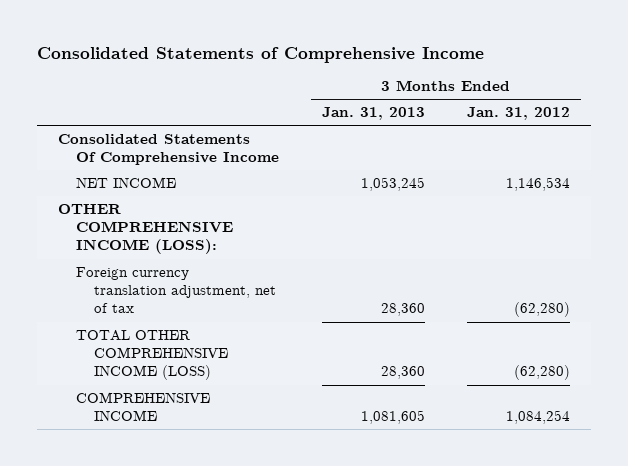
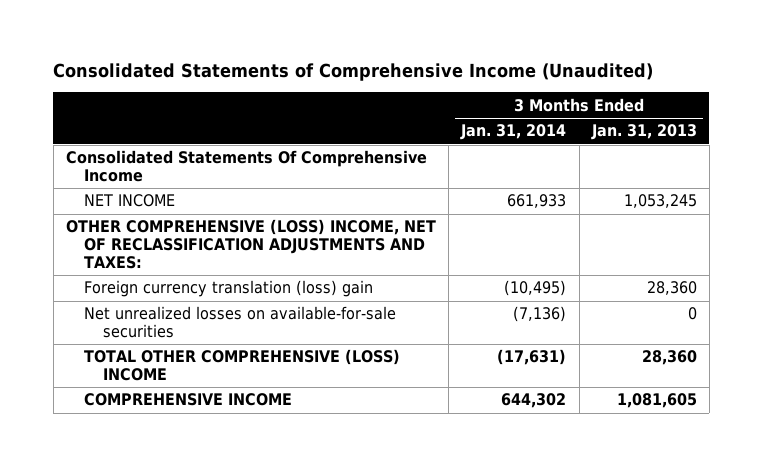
[36,46,484,63] Consolidated Statements of Comprehensive Income -> [53,63,654,82] Consolidated Statements of Comprehensive Income (Unaudited)
[467,107,571,121] Jan. 31, 2012 -> none
none -> [460,124,567,141] Jan. 31, 2014
[57,203,234,255] OTHER COMPREHENSIVE INCOME (LOSS): -> [66,219,437,270] OTHER COMPREHENSIVE (LOSS) INCOME, NET OF RECLASSIFICATION ADJUSTMENTS AND TAXES:
[76,266,277,314] Foreign currency translation adjustment, net of tax -> [84,280,374,298] Foreign currency translation (loss) gain
none -> [84,306,397,339] Net unrealized losses on available-for-sale securities
[76,329,229,381] TOTAL OTHER COMPREHENSIVE INCOME (LOSS) -> [84,349,401,382] TOTAL OTHER COMPREHENSIVE (LOSS) INCOME

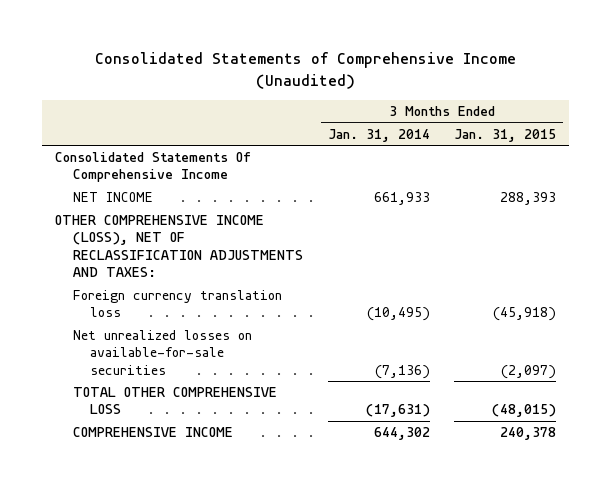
[590,124,697,141] Jan. 31, 2013 -> none
none -> [454,128,557,142] Jan. 31, 2015
[66,219,437,270] OTHER COMPREHENSIVE (LOSS) INCOME, NET OF RECLASSIFICATION ADJUSTMENTS AND TAXES: -> [54,215,303,277] OTHER COMPREHENSIVE INCOME (LOSS), NET OF RECLASSIFICATION ADJUSTMENTS AND TAXES:
[84,280,374,298] Foreign currency translation (loss) gain -> [72,290,282,318] Foreign currency translation loss
[84,349,401,382] TOTAL OTHER COMPREHENSIVE (LOSS) INCOME -> [72,387,277,415] TOTAL OTHER COMPREHENSIVE LOSS

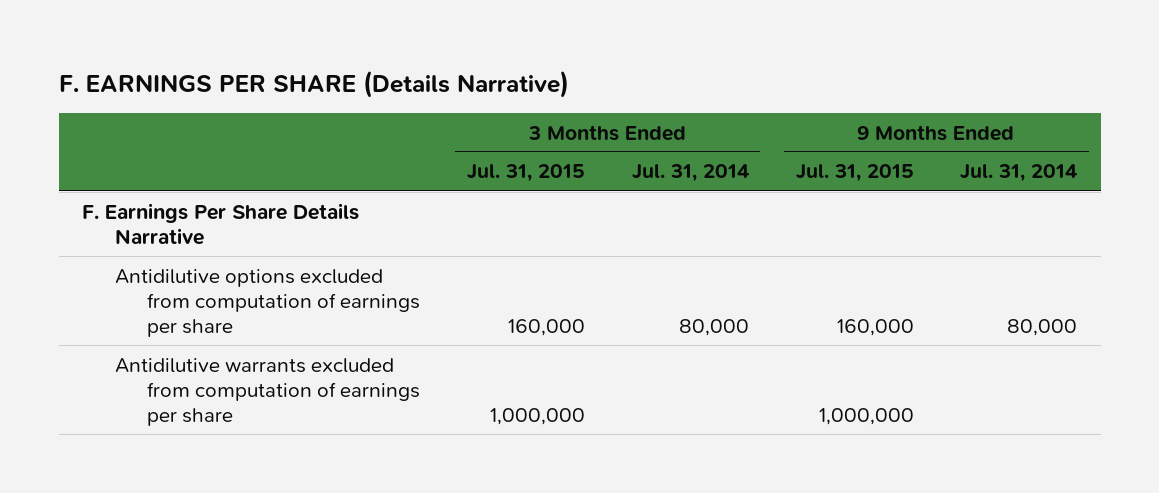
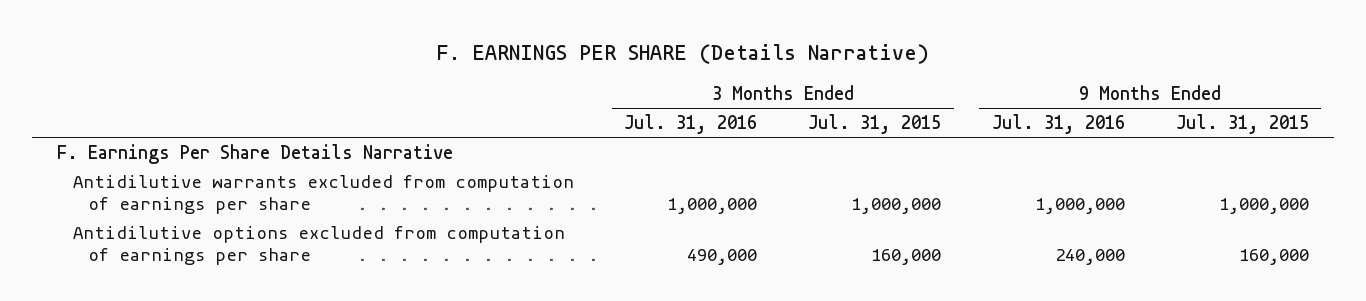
[631,164,749,183] Jul. 31, 2014 -> none
[960,164,1078,183] Jul. 31, 2014 -> none
none -> [624,114,758,135] Jul. 31, 2016
none -> [991,114,1125,135] Jul. 31, 2016
[114,268,421,337] Antidilutive options excluded from computation of earnings per share -> [72,226,565,265] Antidilutive options excluded from computation of earnings per share

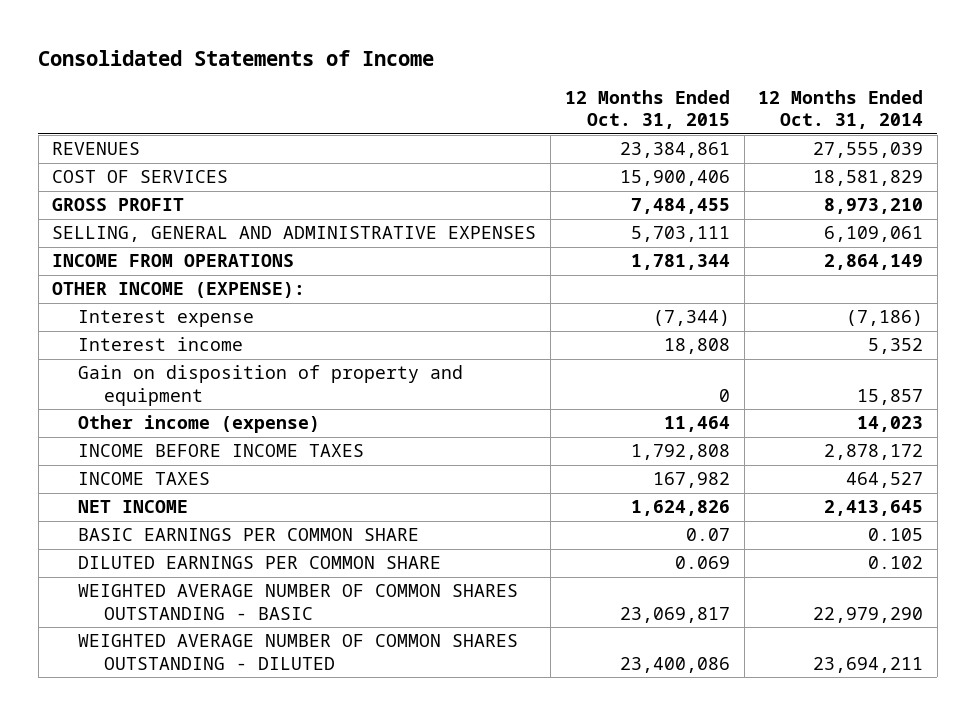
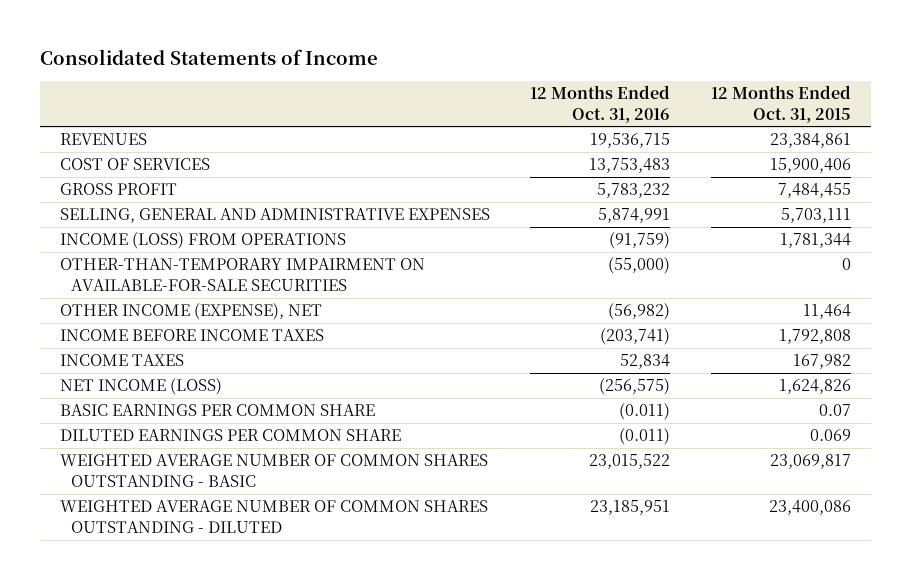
[758,90,924,130] 12 Months Ended Oct. 31, 2014 -> none
none -> [530,84,671,123] 12 Months Ended Oct. 31, 2016
[52,282,306,299] OTHER INCOME (EXPENSE): -> none
[78,310,255,328] Interest expense -> none
[78,337,244,352] Interest income -> none
[78,365,464,406] Gain on disposition of property and equipment -> none
[52,254,295,268] INCOME FROM OPERATIONS -> [59,232,346,250] INCOME (LOSS) FROM OPERATIONS
none -> [59,258,425,292] OTHER-THAN-TEMPORARY IMPAIRMENT ON AVAILABLE-FOR-SALE SECURITIES
[78,415,321,434] Other income (expense) -> [59,303,322,321] OTHER INCOME (EXPENSE), NET
[78,500,189,514] NET INCOME -> [59,378,222,396] NET INCOME (LOSS)

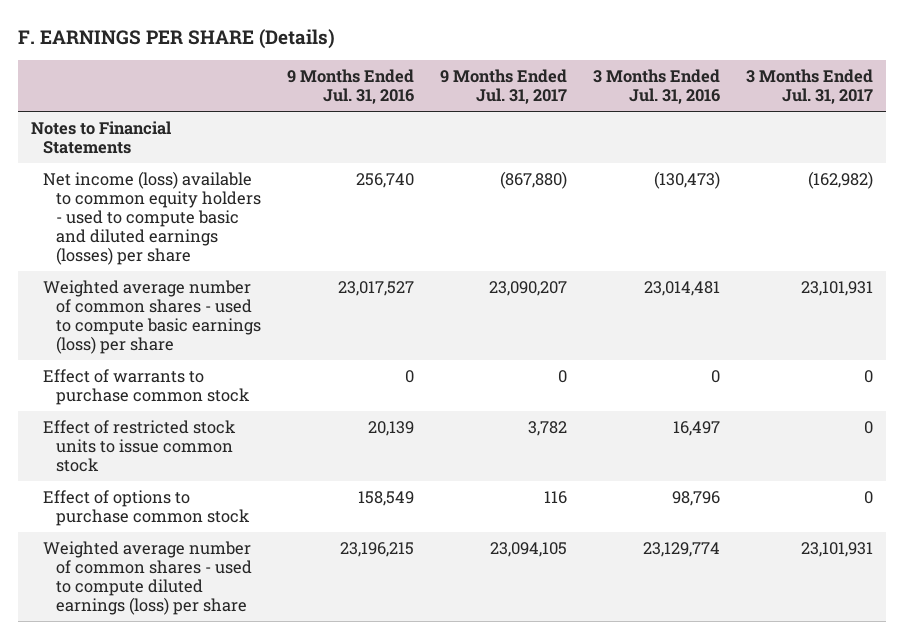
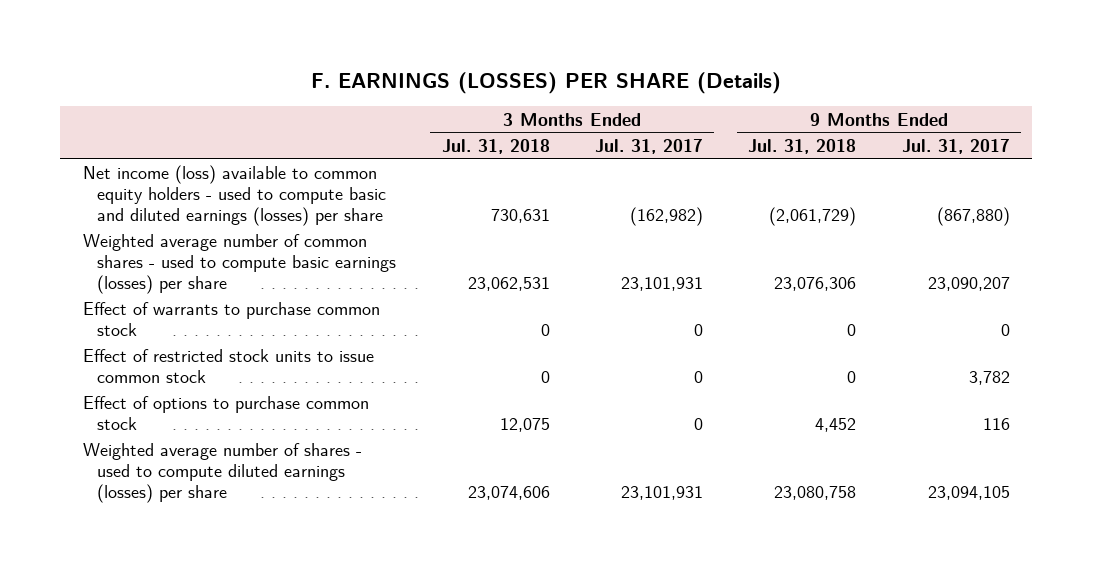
[18,28,336,49] F. EARNINGS PER SHARE (Details) -> [311,72,782,95] F. EARNINGS (LOSSES) PER SHARE (Details)
[286,69,414,105] 9 Months Ended Jul. 31, 2016 -> none
[592,69,720,105] 3 Months Ended Jul. 31, 2016 -> none
none -> [441,139,550,155] Jul. 31, 2018
none -> [748,139,857,155] Jul. 31, 2018
[31,120,172,154] Notes to Financial Statements -> none
[43,279,261,354] Weighted average number of common shares - used to compute basic earnings (loss) per share -> [82,234,397,295] Weighted average number of common shares - used to compute basic earnings (losses) per share
[43,540,252,615] Weighted average number of common shares - used to compute diluted earnings (loss) per share -> [82,443,362,504] Weighted average number of shares - used to compute diluted earnings (losses) per share

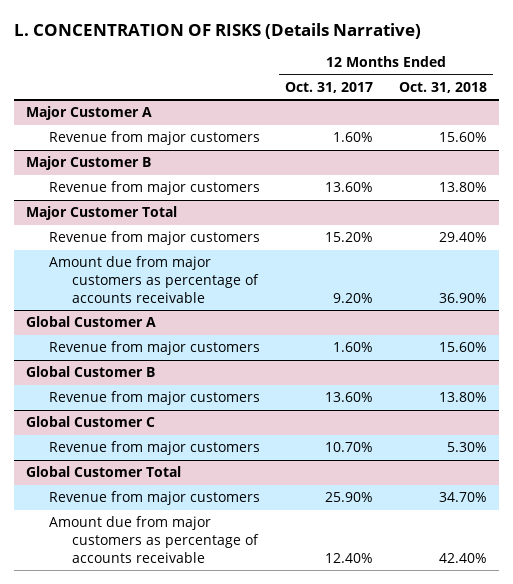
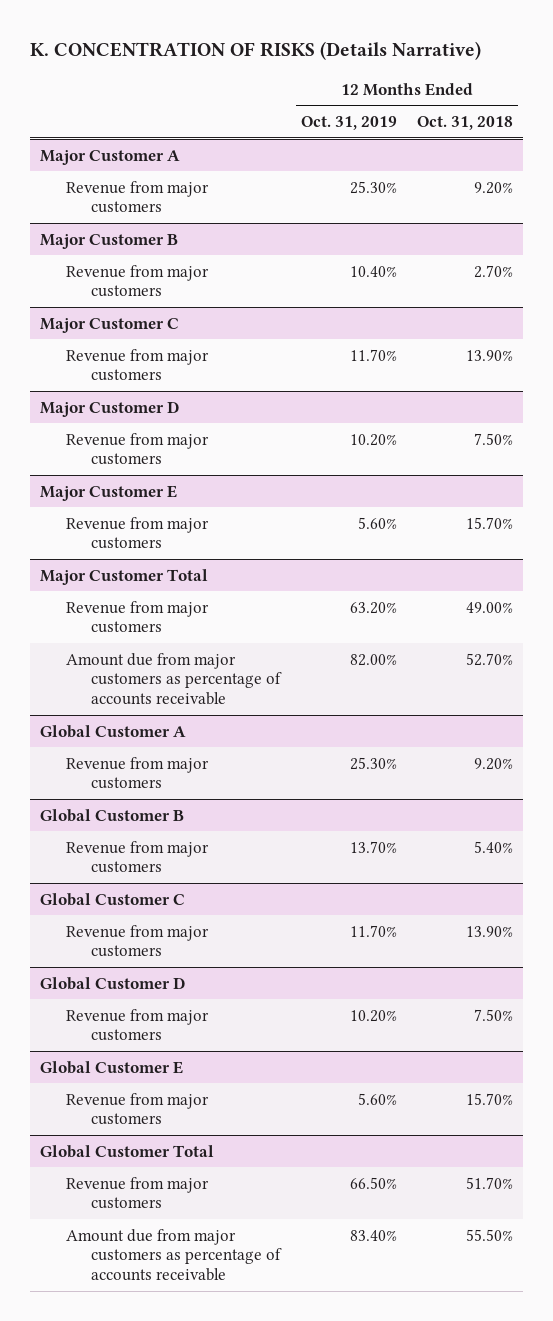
[13,22,421,39] L. CONCENTRATION OF RISKS (Details Narrative) -> [30,41,482,61] K. CONCENTRATION OF RISKS (Details Narrative)
[285,81,374,93] Oct. 31, 2017 -> none
none -> [300,116,397,131] Oct. 31, 2019
[438,132,487,143] 15.60% -> [473,181,513,194] 9.20%
[438,182,487,193] 13.80% -> [473,264,513,278] 2.70%
none -> [40,317,180,333] Major Customer C
none -> [65,348,209,382] Revenue from major customers
none -> [40,400,180,417] Major Customer D
none -> [65,432,209,466] Revenue from major customers
none -> [40,484,178,501] Major Customer E
none -> [65,516,209,550] Revenue from major customers
[438,232,487,243] 29.40% -> [465,601,513,613] 49.00%
[438,292,487,303] 36.90% -> [465,652,513,666] 52.70%
[438,342,487,353] 15.60% -> [473,757,513,770] 9.20%
[438,392,487,403] 13.80% -> [473,840,513,853] 5.40%
[446,442,487,453] 5.30% -> [465,925,513,937] 13.90%
none -> [40,976,186,990] Global Customer D
none -> [65,1008,209,1042] Revenue from major customers
none -> [40,1060,184,1074] Global Customer E
none -> [65,1092,209,1126] Revenue from major customers
[438,492,487,503] 34.70% -> [465,1176,513,1189] 51.70%
[438,552,487,563] 42.40% -> [465,1228,513,1241] 55.50%

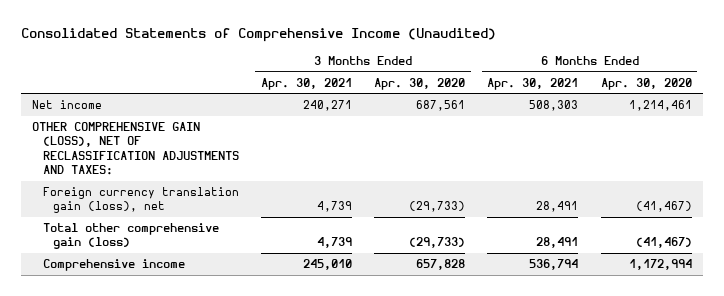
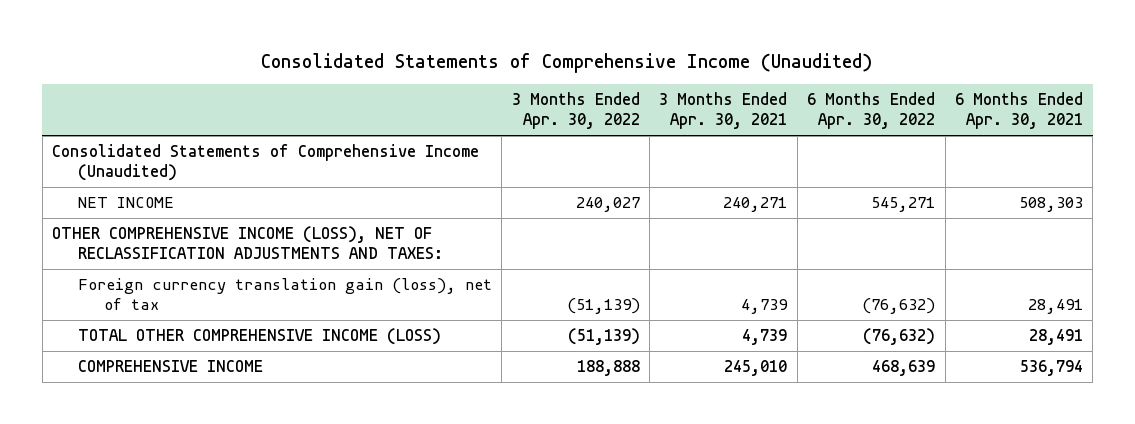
[374,77,466,90] Apr. 30, 2020 -> none
[600,77,692,90] Apr. 30, 2020 -> none
none -> [511,92,640,130] 3 Months Ended Apr. 30, 2022
none -> [807,92,936,130] 6 Months Ended Apr. 30, 2022
none -> [51,144,479,182] Consolidated Statements of Comprehensive Income (Unaudited)
[32,100,103,110] Net income -> [77,197,174,209] NET INCOME
[32,122,239,175] OTHER COMPREHENSIVE GAIN (LOSS), NET OF RECLASSIFICATION ADJUSTMENTS AND TAXES: -> [51,226,443,260] OTHER COMPREHENSIVE INCOME (LOSS), NET OF RECLASSIFICATION ADJUSTMENTS AND TAXES:
[42,187,239,214] Foreign currency translation gain (loss), net -> [77,278,492,311] Foreign currency translation gain (loss), net of tax
[42,223,219,250] Total other comprehensive gain (loss) -> [77,328,441,346] TOTAL OTHER COMPREHENSIVE INCOME (LOSS)
[42,259,185,272] Comprehensive income -> [77,360,263,373] COMPREHENSIVE INCOME

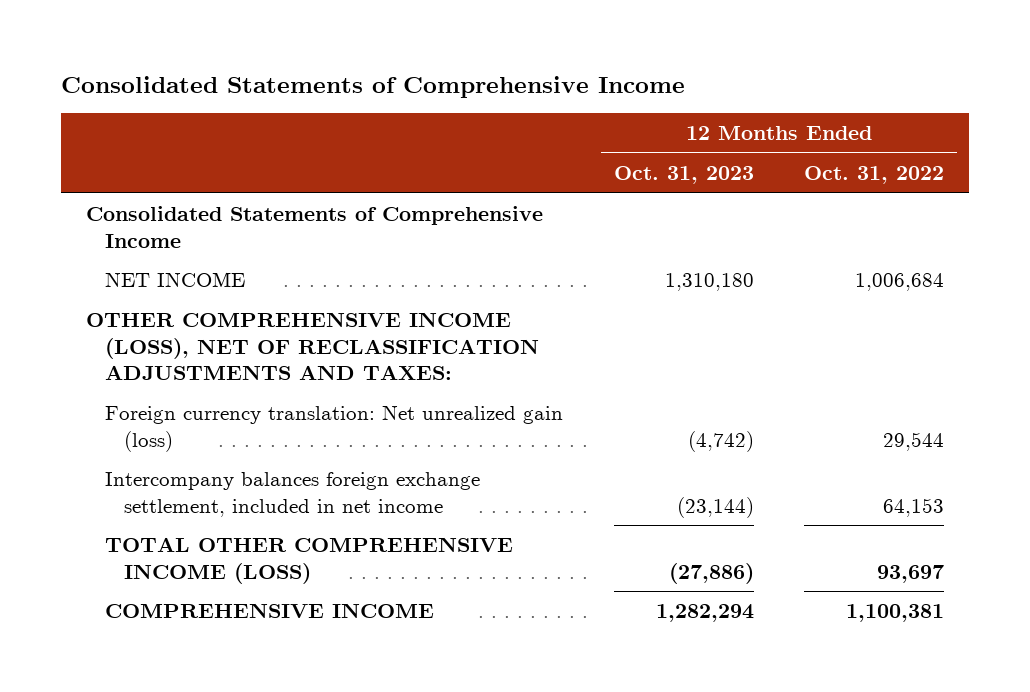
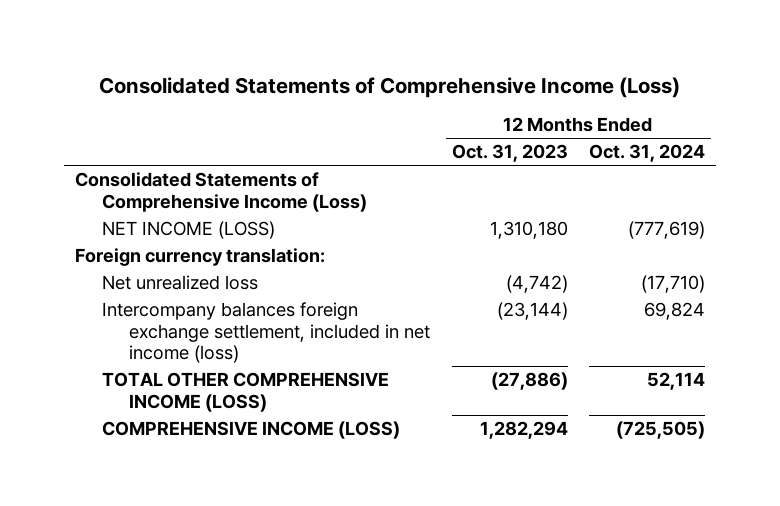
[60,75,685,98] Consolidated Statements of Comprehensive Income -> [99,76,681,98] Consolidated Statements of Comprehensive Income (Loss)
[803,165,944,184] Oct. 31, 2022 -> none
none -> [589,144,706,163] Oct. 31, 2024
[86,311,540,381] OTHER COMPREHENSIVE INCOME (LOSS), NET OF RECLASSIFICATION ADJUSTMENTS AND TAXES: -> none
[86,205,544,248] Consolidated Statements of Comprehensive Income -> [74,172,368,212] Consolidated Statements of Comprehensive Income (Loss)
[105,271,246,287] NET INCOME -> [102,221,276,240] NET INCOME (LOSS)
none -> [74,248,325,267] Foreign currency translation:
[105,404,564,452] Foreign currency translation: Net unrealized gain (loss) -> [102,275,259,291] Net unrealized loss
[105,471,481,517] Intercompany balances foreign exchange settlement, included in net income -> [102,302,431,364] Intercompany balances foreign exchange settlement, included in net income (loss)
[105,602,435,618] COMPREHENSIVE INCOME -> [102,421,401,440] COMPREHENSIVE INCOME (LOSS)

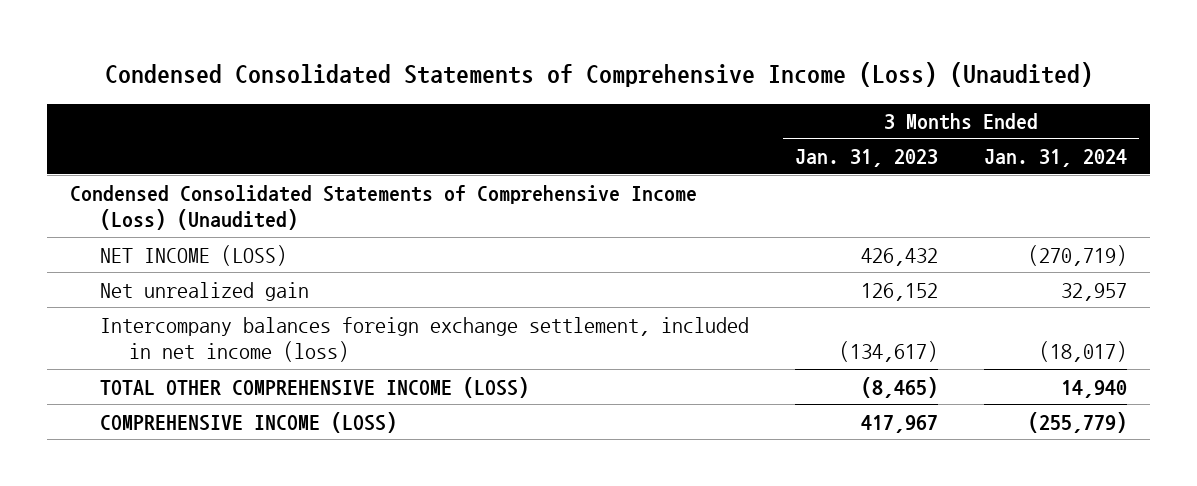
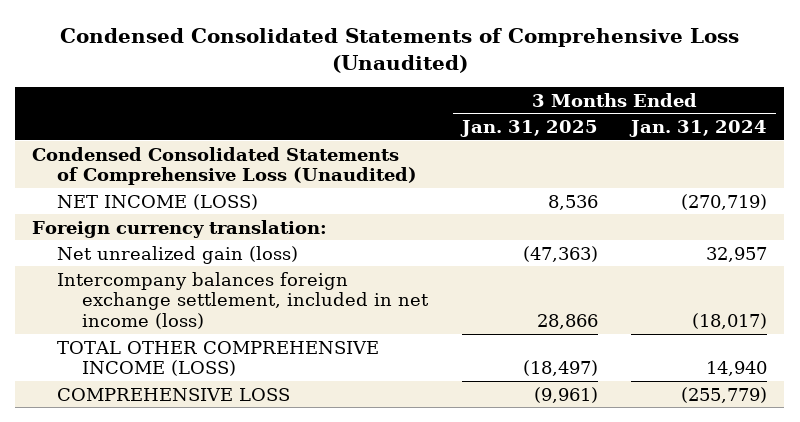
[104,61,1093,87] Condensed Consolidated Statements of Comprehensive Income (Loss) (Unaudited) -> [59,27,739,73] Condensed Consolidated Statements of Comprehensive Loss (Unaudited)
[794,149,938,168] Jan. 31, 2023 -> none
none -> [459,119,598,137] Jan. 31, 2025
[70,184,698,231] Condensed Consolidated Statements of Comprehensive Income (Loss) (Unaudited) -> [32,146,418,186] Condensed Consolidated Statements of Comprehensive Loss (Unaudited)
none -> [32,219,328,238] Foreign currency translation:
[99,281,309,301] Net unrealized gain -> [57,245,299,264] Net unrealized gain (loss)
[99,411,397,433] COMPREHENSIVE INCOME (LOSS) -> [57,387,291,401] COMPREHENSIVE LOSS

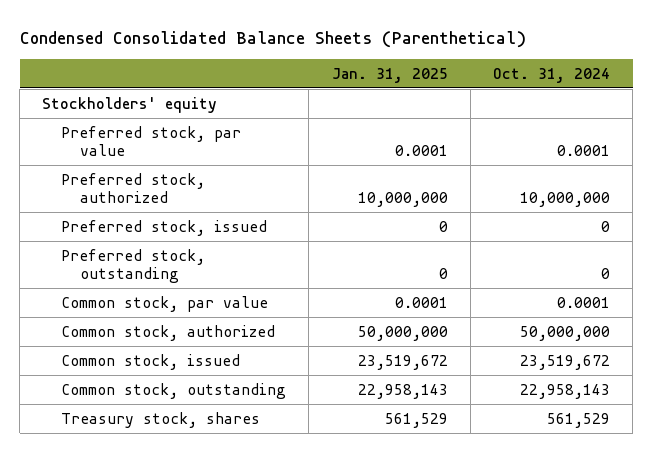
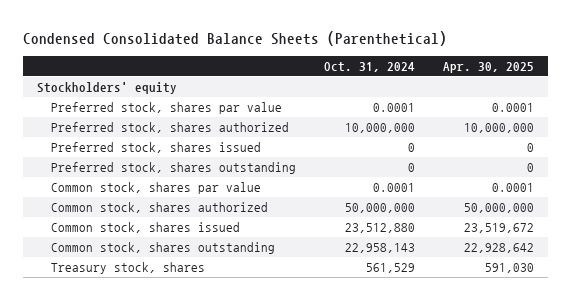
[331,67,448,83] Jan. 31, 2025 -> none
none -> [443,61,535,73] Apr. 30, 2025
[61,125,242,156] Preferred stock, par value -> [50,102,282,115] Preferred stock, shares par value
[61,172,206,203] Preferred stock, authorized -> [50,122,289,134] Preferred stock, shares authorized
[61,219,268,236] Preferred stock, issued -> [50,142,261,154] Preferred stock, shares issued
[61,248,206,283] Preferred stock, outstanding -> [50,162,296,175] Preferred stock, shares outstanding
[61,295,269,312] Common stock, par value -> [50,182,261,195] Common stock, shares par value
[61,324,276,341] Common stock, authorized -> [50,202,268,214] Common stock, shares authorized
[61,353,241,370] Common stock, issued -> [50,222,240,234] Common stock, shares issued
[519,354,610,370] 23,519,672 -> [344,223,415,234] 23,512,880
[61,382,287,399] Common stock, outstanding -> [50,242,275,255] Common stock, shares outstanding

